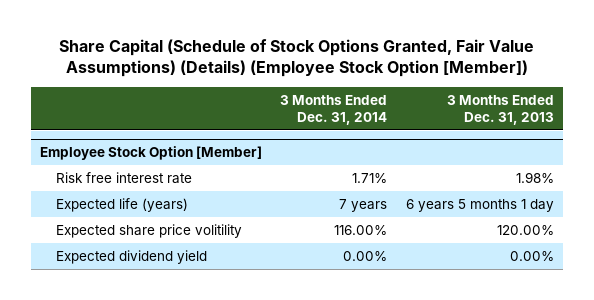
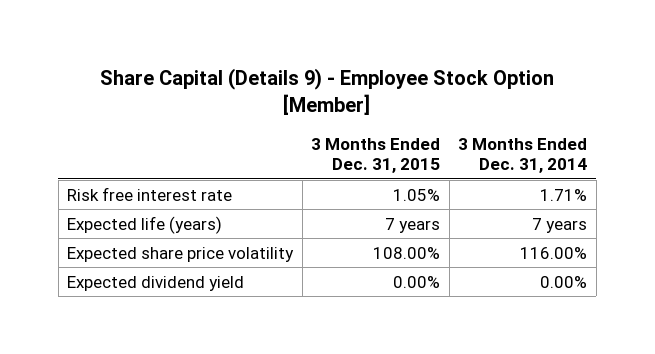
[58,38,534,78] Share Capital (Schedule of Stock Options Granted, Fair Value Assumptions) (Details) (Employee Stock Option [Member]) -> [100,68,555,115] Share Capital (Details 9) - Employee Stock Option [Member]
[446,94,554,126] 3 Months Ended Dec. 31, 2013 -> none
none -> [311,137,441,174] 3 Months Ended Dec. 31, 2015
[39,146,262,161] Employee Stock Option [Member] -> none
[55,223,242,238] Expected share price volitility -> [67,246,295,262] Expected share price volatility

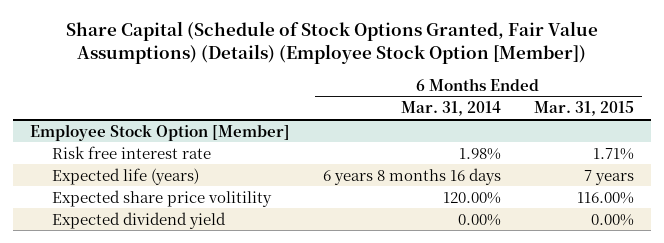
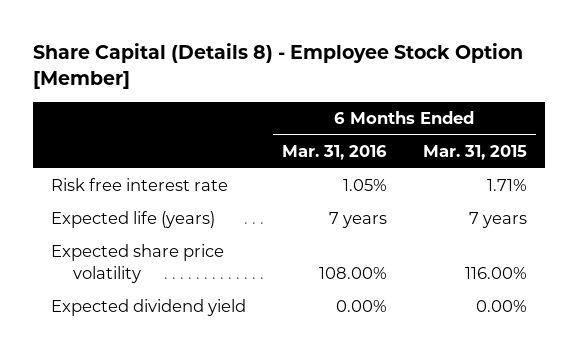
[65,21,598,65] Share Capital (Schedule of Stock Options Granted, Fair Value Assumptions) (Details) (Employee Stock Option [Member]) -> [33,43,524,89] Share Capital (Details 8) - Employee Stock Option [Member]
[400,101,501,117] Mar. 31, 2014 -> none
none -> [282,144,388,160] Mar. 31, 2016
[29,123,290,141] Employee Stock Option [Member] -> none
[51,189,272,207] Expected share price volitility -> [51,244,225,283] Expected share price volatility

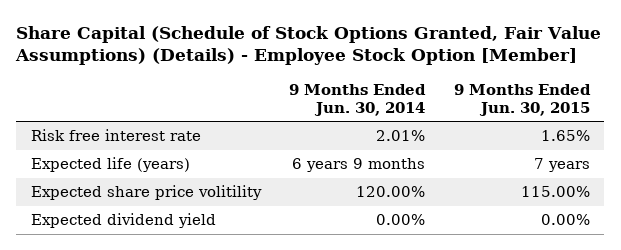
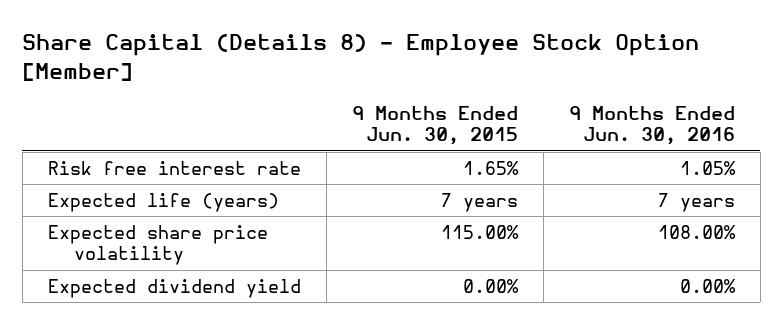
[15,25,602,66] Share Capital (Schedule of Stock Options Granted, Fair Value Assumptions) (Details) - Employee Stock Option [Member] -> [22,34,700,81] Share Capital (Details 8) - Employee Stock Option [Member]
[289,83,427,116] 9 Months Ended Jun. 30, 2014 -> none
none -> [568,106,735,146] 9 Months Ended Jun. 30, 2016
[30,185,262,201] Expected share price volitility -> [47,225,268,266] Expected share price volatility

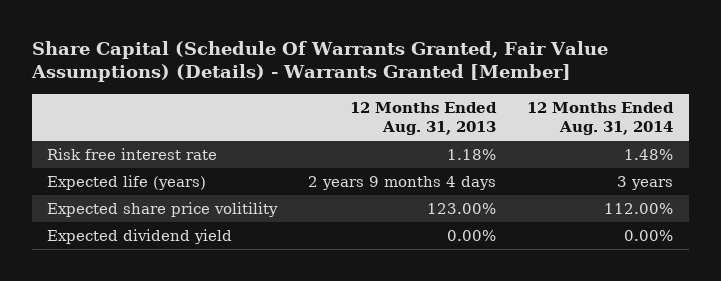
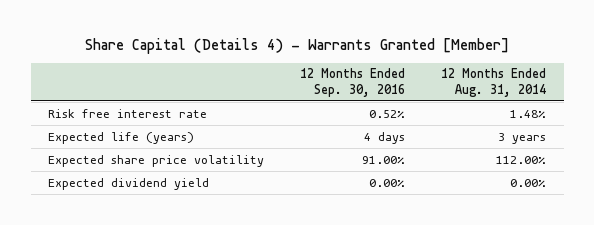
[30,41,608,83] Share Capital (Schedule Of Warrants Granted, Fair Value Assumptions) (Details) - Warrants Granted [Member] -> [85,38,510,55] Share Capital (Details 4) - Warrants Granted [Member]
[350,101,498,136] 12 Months Ended Aug. 31, 2013 -> none
none -> [300,68,406,97] 12 Months Ended Sep. 30, 2016
[47,202,279,218] Expected share price volitility -> [48,154,265,167] Expected share price volatility

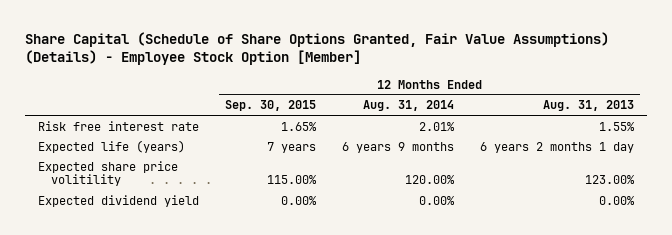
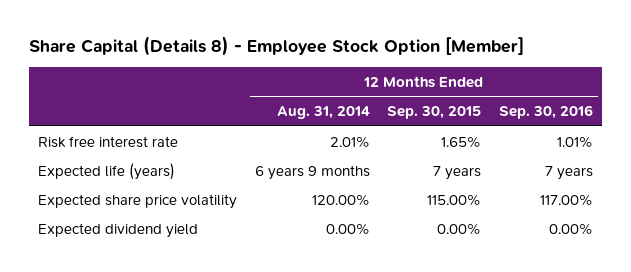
[25,31,610,66] Share Capital (Schedule of Share Options Granted, Fair Value Assumptions) (Details) - Employee Stock Option [Member] -> [28,36,524,57] Share Capital (Details 8) - Employee Stock Option [Member]
[542,100,634,112] Aug. 31, 2013 -> none
none -> [499,105,594,120] Sep. 30, 2016
[38,160,179,187] Expected share price volitility -> [37,193,237,209] Expected share price volatility

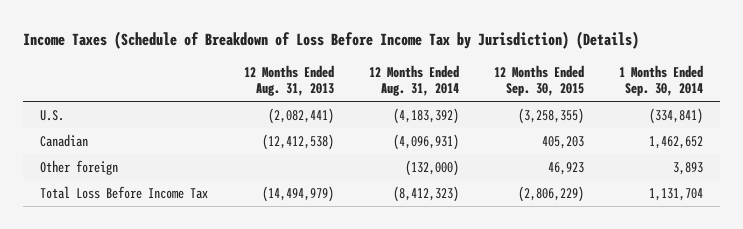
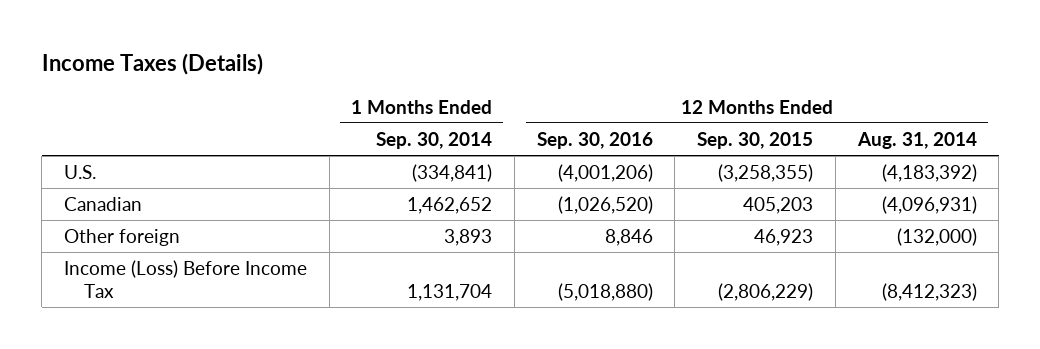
[22,30,639,49] Income Taxes (Schedule of Breakdown of Loss Before Income Tax by Jurisdiction) (Details) -> [41,53,263,76] Income Taxes (Details)
[243,64,334,97] 12 Months Ended Aug. 31, 2013 -> none
none -> [536,131,653,149] Sep. 30, 2016
[40,185,209,199] Total Loss Before Income Tax -> [63,260,307,298] Income (Loss) Before Income Tax

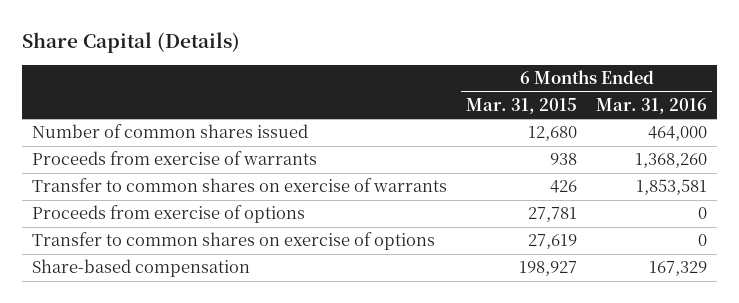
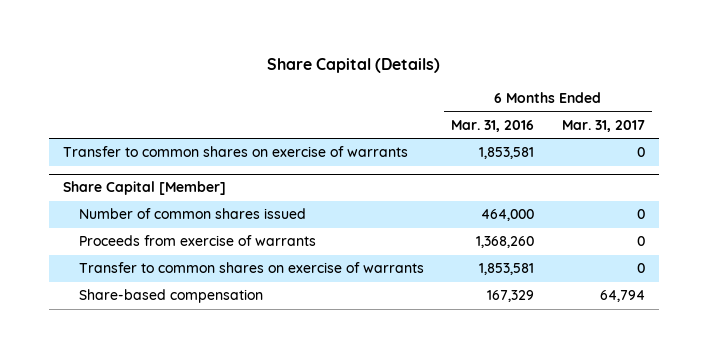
[466,97,578,114] Mar. 31, 2015 -> none
none -> [561,119,645,132] Mar. 31, 2017
none -> [62,146,408,158] Transfer to common shares on exercise of warrants
none -> [62,181,226,196] Share Capital [Member]
[31,205,305,224] Proceeds from exercise of options -> none
[31,232,435,251] Transfer to common shares on exercise of options -> none

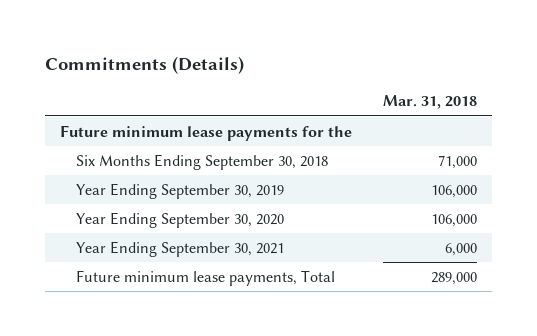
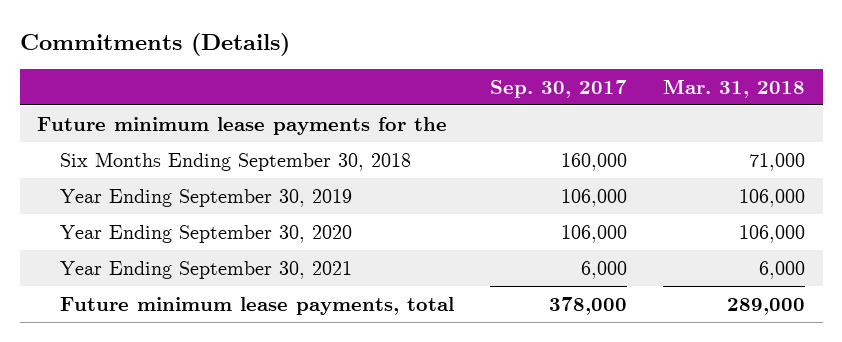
none -> [489,79,627,98] Sep. 30, 2017
[75,269,335,286] Future minimum lease payments, Total -> [59,296,454,315] Future minimum lease payments, total

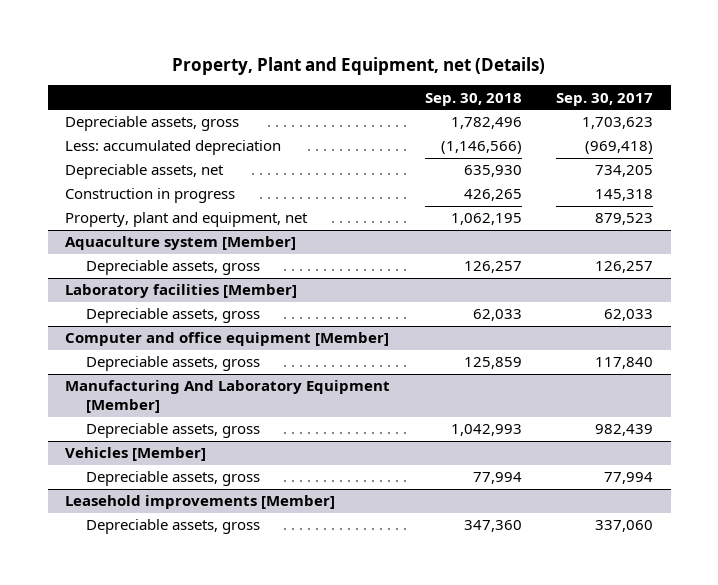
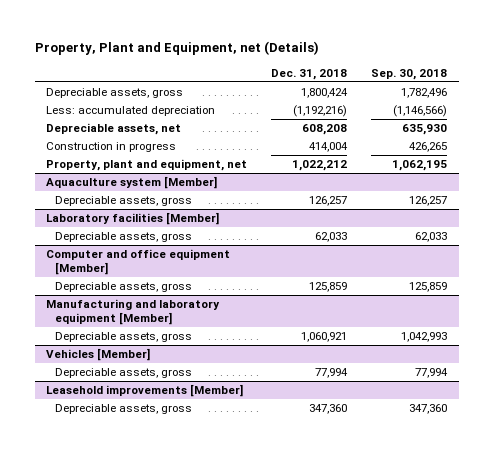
[556,92,654,106] Sep. 30, 2017 -> none
none -> [271,68,348,80] Dec. 31, 2018
[65,380,391,414] Manufacturing And Laboratory Equipment [Member] -> [46,299,221,326] Manufacturing and laboratory equipment [Member]

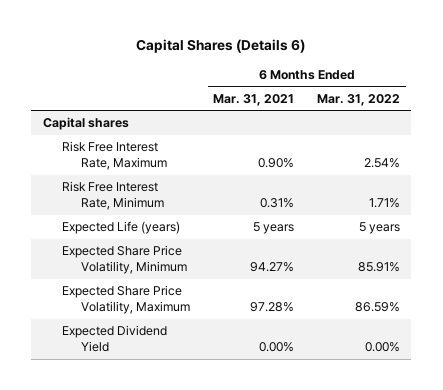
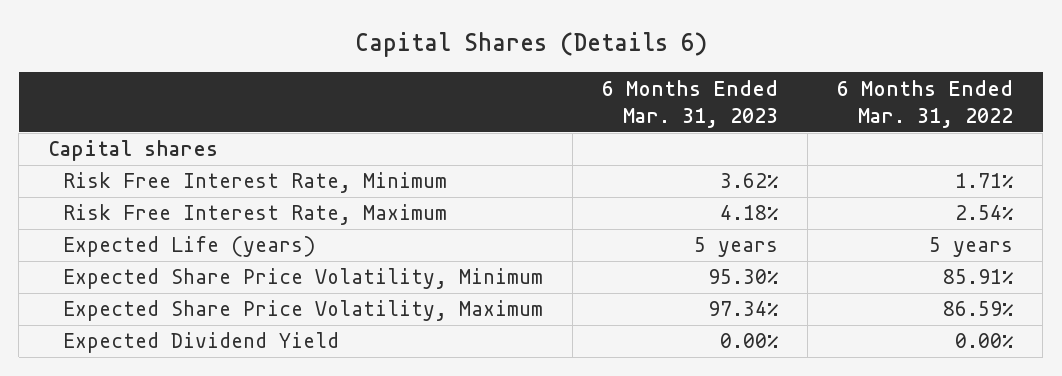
[213,93,295,106] Mar. 31, 2021 -> none
none -> [602,79,779,129] 6 Months Ended Mar. 31, 2023
[61,141,168,171] Risk Free Interest Rate, Maximum -> [63,204,448,226] Risk Free Interest Rate, Maximum

